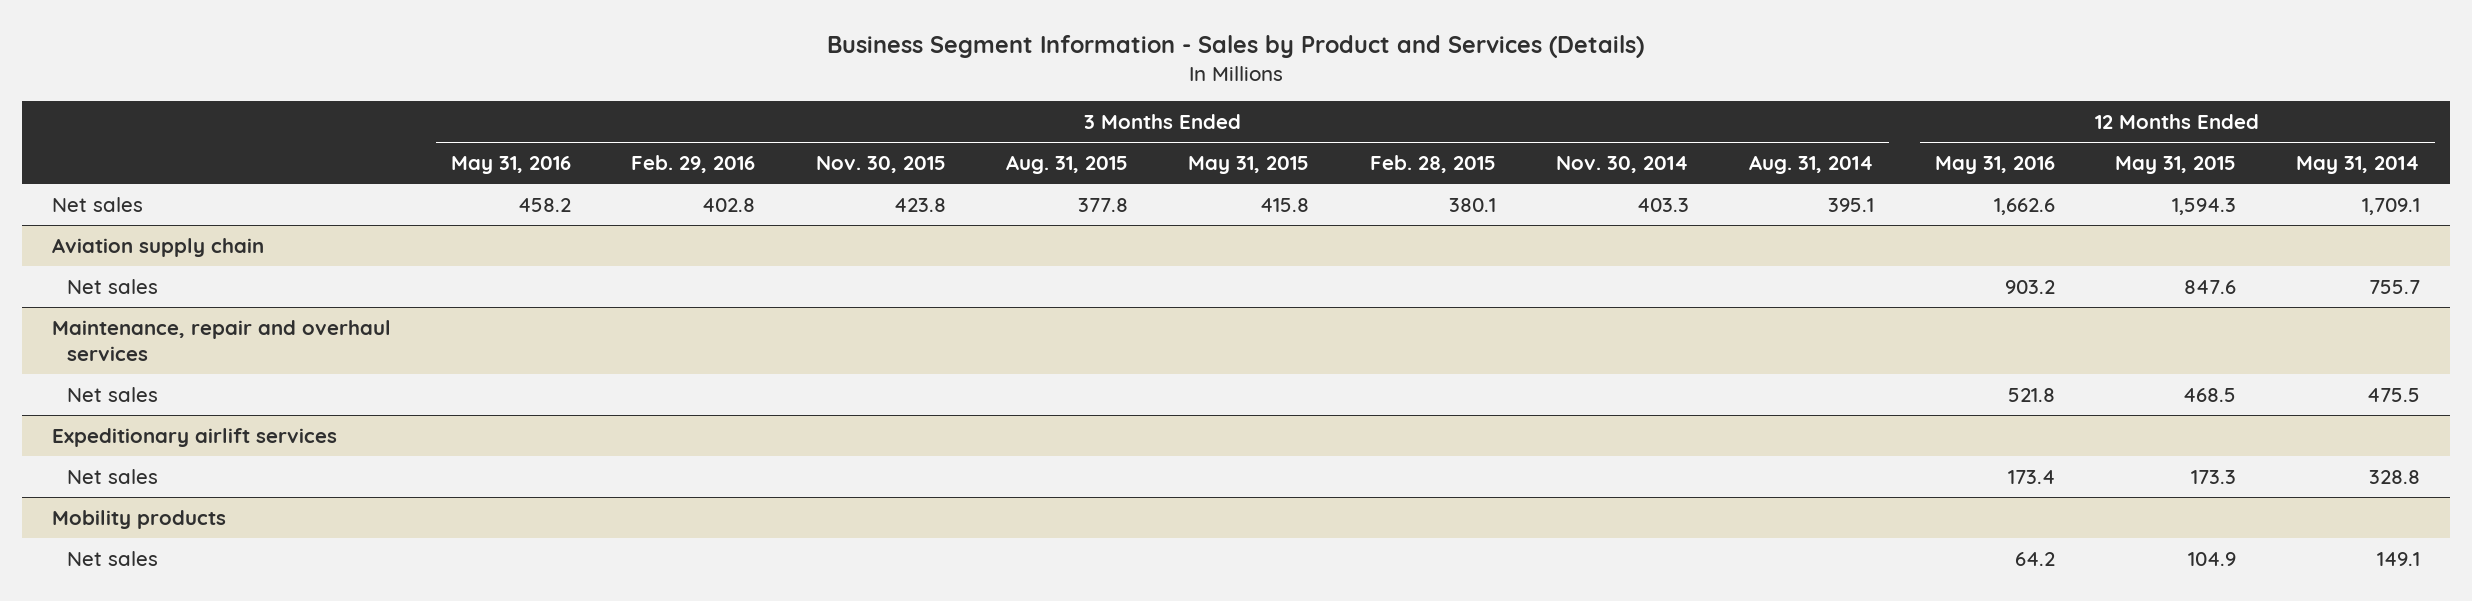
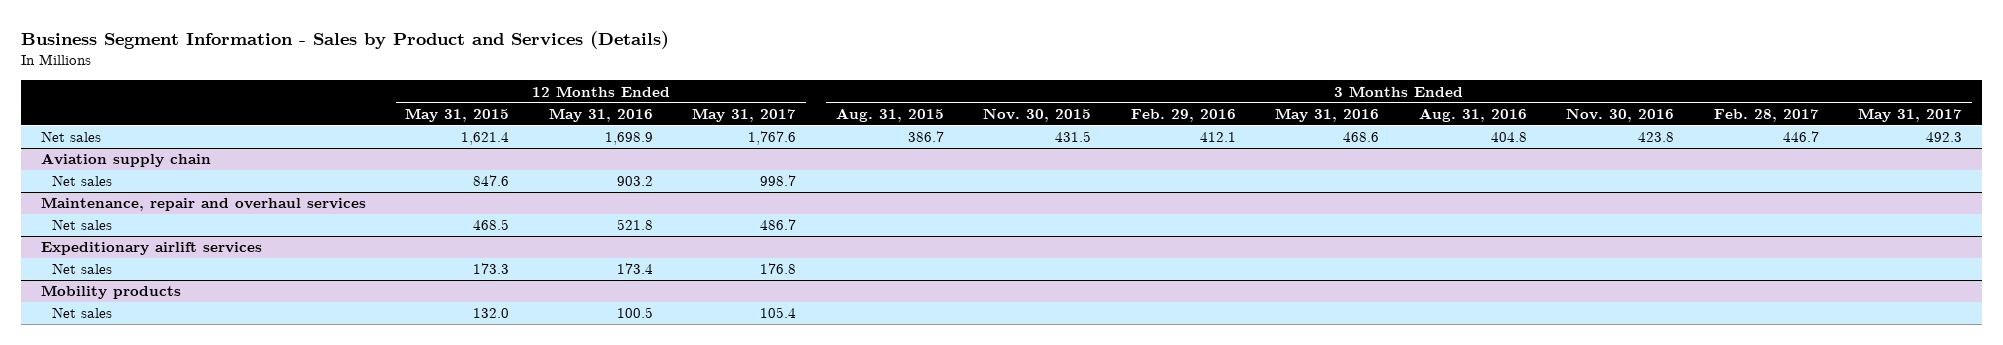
[1188,156,1310,175] May 31, 2015 -> none
[1369,155,1496,174] Feb. 28, 2015 -> none
[1556,156,1690,174] Nov. 30, 2014 -> none
[1749,155,1875,175] Aug. 31, 2014 -> none
[2296,156,2421,175] May 31, 2014 -> none
none -> [692,107,797,122] May 31, 2017
none -> [1418,107,1527,122] Aug. 31, 2016
none -> [1566,107,1675,122] Nov. 30, 2016
none -> [1713,108,1819,122] Feb. 28, 2017
none -> [1858,107,1963,122] May 31, 2017
[518,197,572,212] 458.2 -> [1343,132,1380,143] 468.6
[702,197,756,212] 402.8 -> [1199,132,1236,143] 412.1
[893,197,946,212] 423.8 -> [1055,131,1092,143] 431.5
[1078,197,1129,212] 377.8 -> [907,131,944,143] 386.7
[1993,197,2055,215] 1,662.6 -> [604,132,653,146] 1,698.9
[2171,197,2236,215] 1,594.3 -> [461,132,510,146] 1,621.4
[2014,551,2055,566] 64.2 -> [616,307,653,319] 100.5
[2187,551,2236,566] 104.9 -> [473,308,510,319] 132.0

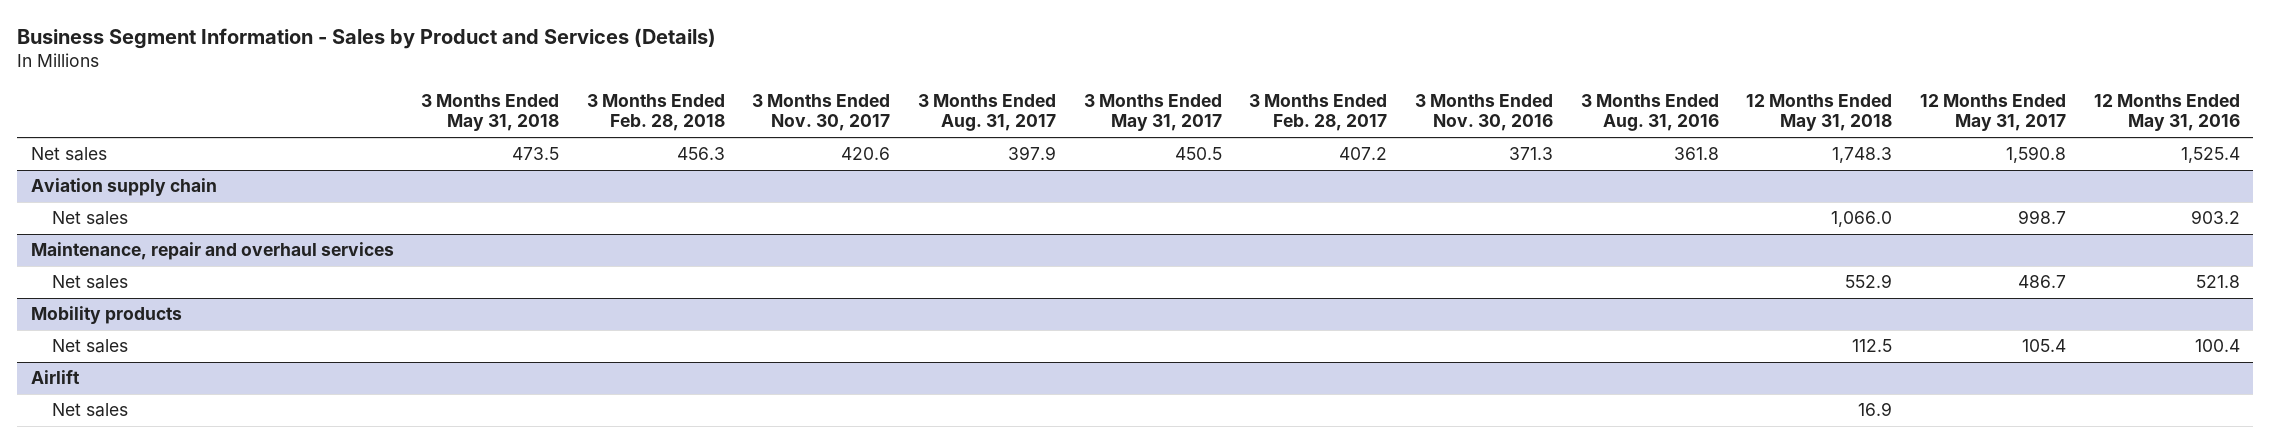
[405,107,510,122] May 31, 2015 -> none
[835,107,944,122] Aug. 31, 2015 -> none
[983,107,1092,122] Nov. 30, 2015 -> none
[1130,108,1236,122] Feb. 29, 2016 -> none
[1275,107,1380,122] May 31, 2016 -> none
none -> [421,94,560,132] 3 Months Ended May 31, 2018
none -> [586,94,725,132] 3 Months Ended Feb. 28, 2018
none -> [752,94,891,132] 3 Months Ended Nov. 30, 2017
none -> [918,94,1057,132] 3 Months Ended Aug. 31, 2017
none -> [1746,94,1893,132] 12 Months Ended May 31, 2018
[604,132,653,146] 1,698.9 -> [2180,147,2240,164] 1,525.4
[748,131,797,146] 1,767.6 -> [2006,146,2067,164] 1,590.8
[1490,132,1527,143] 404.8 -> [1673,147,1719,161] 361.8
[1638,132,1675,143] 423.8 -> [1509,147,1554,161] 371.3
[1782,131,1819,143] 446.7 -> [1339,147,1388,161] 407.2
[1926,132,1963,143] 492.3 -> [1174,147,1222,161] 450.5
[40,242,262,256] Expeditionary airlift services -> none
[52,263,113,275] Net sales -> none
[616,307,653,319] 100.5 -> [2194,339,2240,353] 100.4
none -> [30,370,80,385] Airlift
none -> [52,403,129,418] Net sales

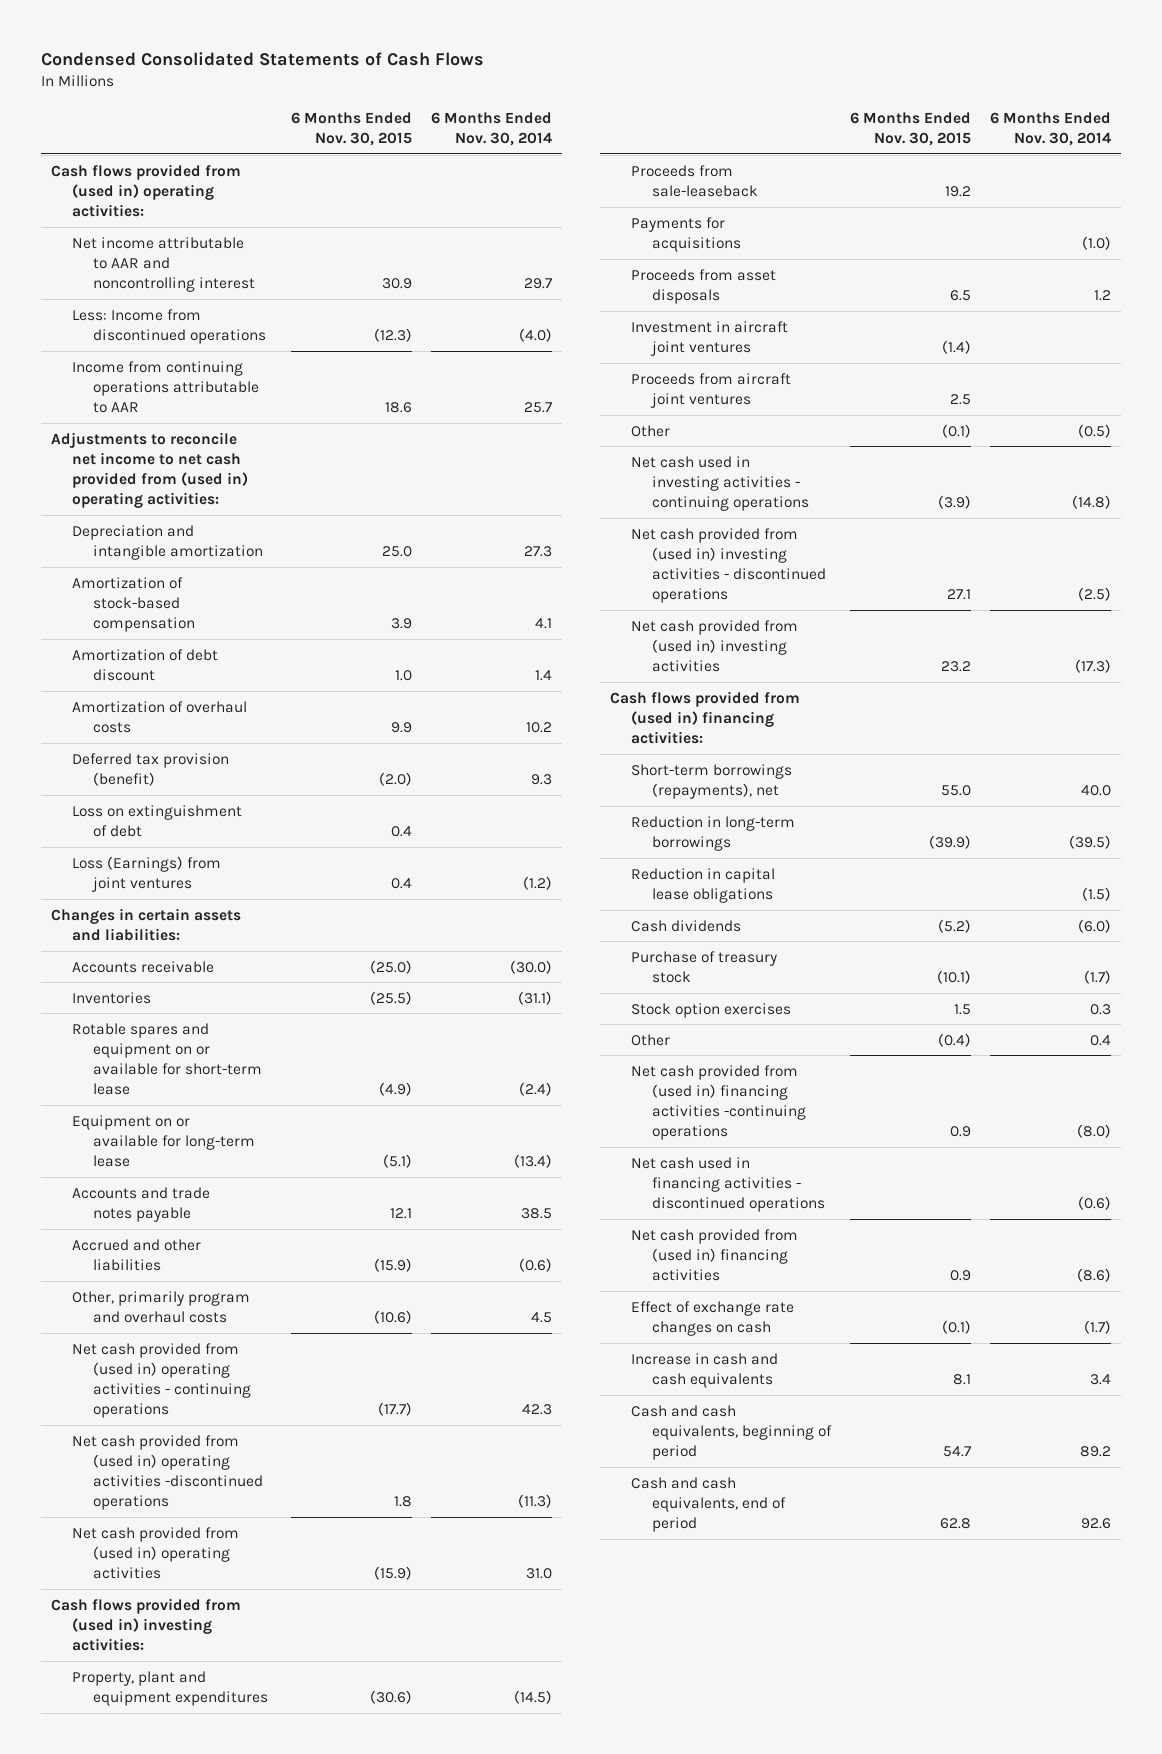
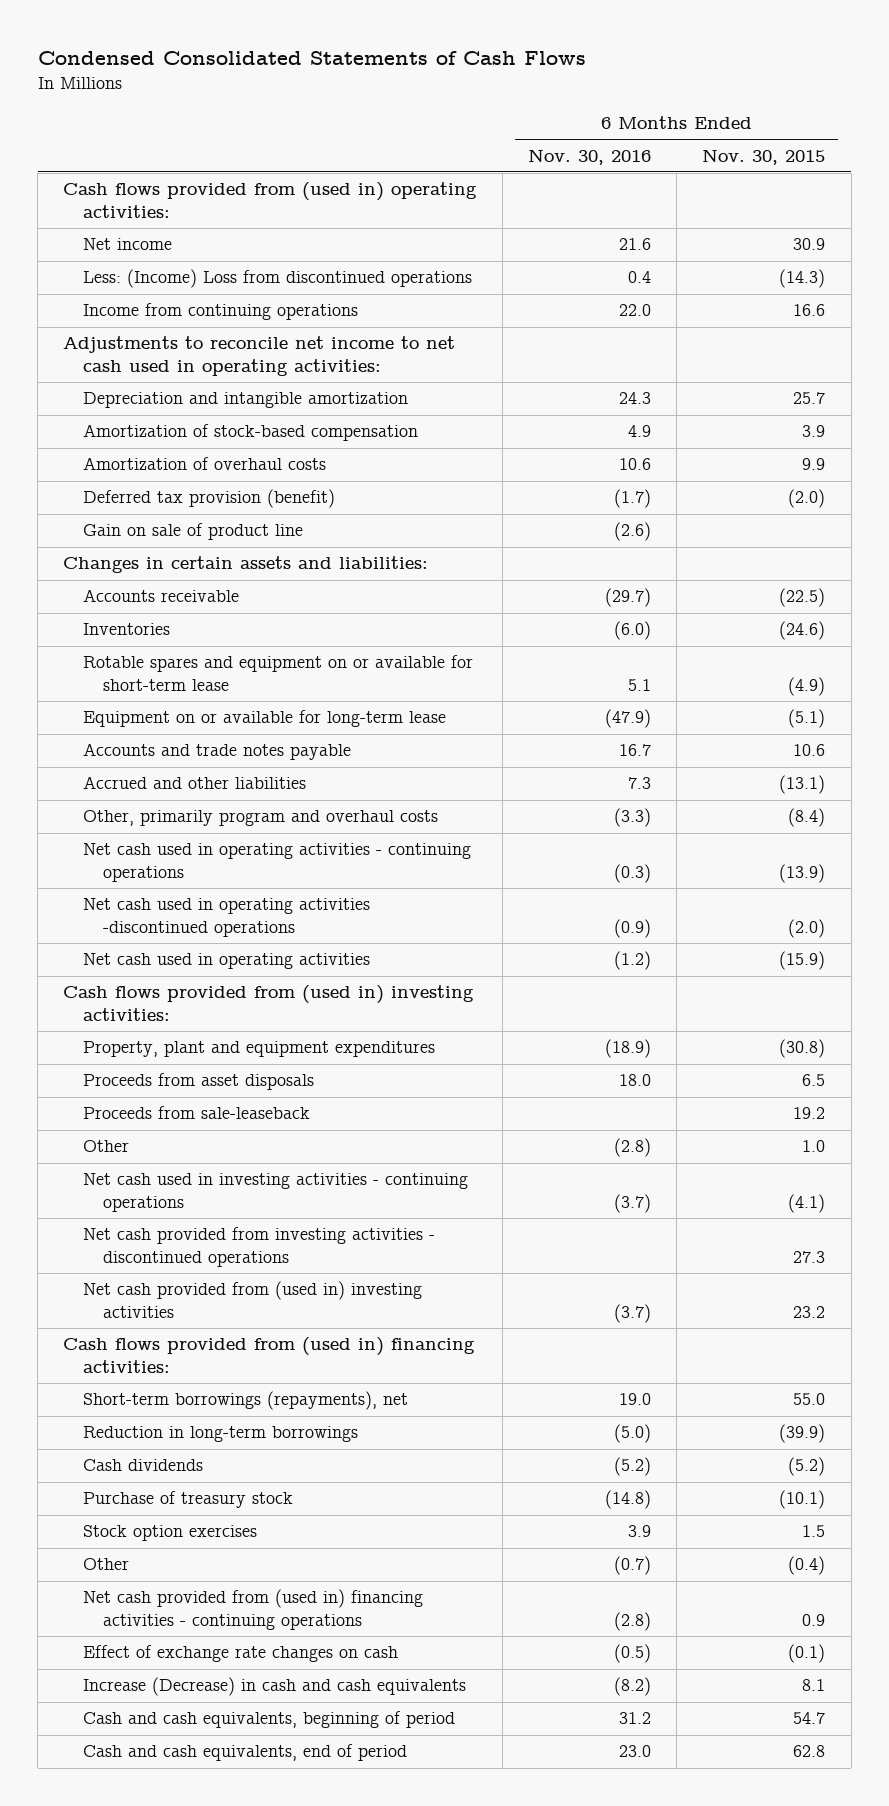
[430,111,552,146] 6 Months Ended Nov. 30, 2014 -> none
none -> [527,148,651,165] Nov. 30, 2016
[71,236,255,293] Net income attributable to AAR and noncontrolling interest -> none
none -> [83,238,173,251] Net income
[71,308,266,344] Less: Income from discontinued operations -> [83,269,473,289] Less: (Income) Loss from discontinued operations
[373,327,412,342] (12.3) -> [779,269,826,289] (14.3)
[71,360,259,414] Income from continuing operations attributable to AAR -> [83,303,359,321] Income from continuing operations
[384,402,412,414] 18.6 -> [793,304,826,317] 16.6
[50,431,248,509] Adjustments to reconcile net income to net cash provided from (used in) operating activities: -> [63,336,456,376] Adjustments to reconcile net income to net cash used in operating activities:
[381,545,412,557] 25.0 -> [793,392,826,405] 25.7
[71,648,218,681] Amortization of debt discount -> none
[71,804,242,837] Loss on extinguishment of debt -> none
[71,855,221,892] Loss (Earnings) from joint ventures -> none
none -> [83,523,304,541] Gain on sale of product line
[369,959,412,974] (25.0) -> [779,588,826,608] (22.5)
[369,990,412,1005] (25.5) -> [779,621,826,641] (24.6)
[389,1207,412,1219] 12.1 -> [793,744,826,757] 10.6
[373,1257,412,1272] (15.9) -> [779,775,826,795] (13.1)
[373,1309,412,1324] (10.6) -> [788,808,826,828] (8.4)
[71,1342,251,1419] Net cash provided from (used in) operating activities - continuing operations -> [83,843,472,882] Net cash used in operating activities - continuing operations
[377,1402,412,1417] (17.7) -> [779,863,826,883] (13.9)
[71,1434,263,1511] Net cash provided from (used in) operating activities -discontinued operations -> [83,898,371,937] Net cash used in operating activities -discontinued operations
[393,1496,412,1508] 1.8 -> [788,918,826,938] (2.0)
[71,1526,239,1580] Net cash provided from (used in) operating activities -> [83,953,371,970] Net cash used in operating activities
[631,216,742,252] Payments for acquisitions -> none
[369,1689,412,1704] (30.6) -> [779,1039,826,1059] (30.8)
[631,320,789,356] Investment in aircraft joint ventures -> none
[631,372,792,408] Proceeds from aircraft joint ventures -> none
[631,164,759,197] Proceeds from sale-leaseback -> [83,1106,311,1120] Proceeds from sale-leaseback
[942,423,972,438] (0.1) -> [802,1140,826,1153] 1.0
[938,495,972,510] (3.9) -> [788,1193,826,1213] (4.1)
[631,527,827,604] Net cash provided from (used in) investing activities - discontinued operations -> [83,1227,436,1267] Net cash provided from investing activities - discontinued operations
[947,589,972,601] 27.1 -> [793,1250,826,1263] 27.3
[631,867,776,903] Reduction in capital lease obligations -> none
[631,1156,826,1213] Net cash used in financing activities - discontinued operations -> none
[631,1228,799,1282] Net cash provided from (used in) financing activities -> none
[631,1064,807,1141] Net cash provided from (used in) financing activities -continuing operations -> [83,1589,424,1630] Net cash provided from (used in) financing activities - continuing operations
[631,1352,779,1388] Increase in cash and cash equivalents -> [83,1677,467,1697] Increase (Decrease) in cash and cash equivalents

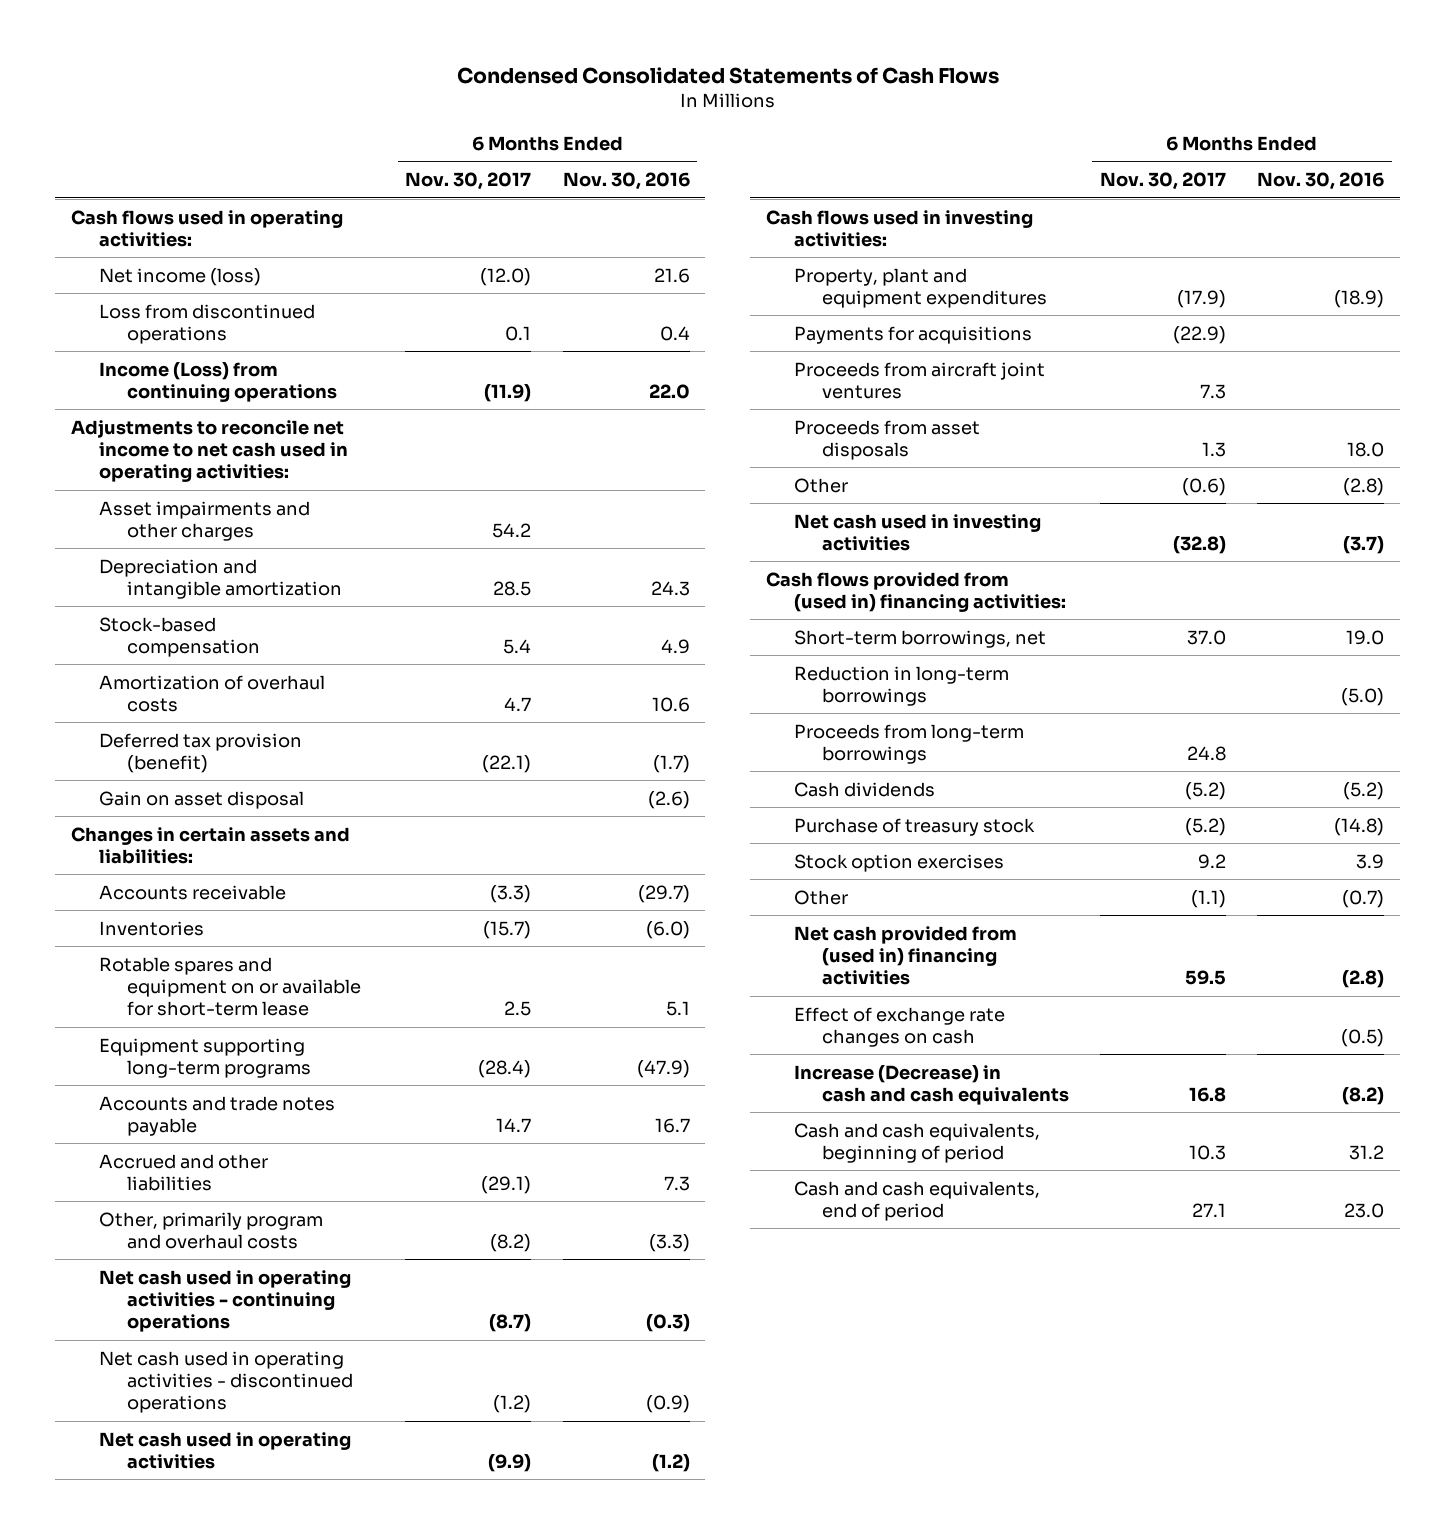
[702,148,826,165] Nov. 30, 2015 -> none
none -> [405,172,532,191] Nov. 30, 2017
[63,182,478,218] Cash flows provided from (used in) operating activities: -> [70,209,343,247] Cash flows used in operating activities:
[83,238,173,251] Net income -> [99,267,262,286] Net income (loss)
[83,269,473,289] Less: (Income) Loss from discontinued operations -> [99,303,316,344] Loss from discontinued operations
[83,303,359,321] Income from continuing operations -> [99,361,338,402] Income (Loss) from continuing operations
none -> [99,500,311,541] Asset impairments and other charges
[83,424,419,442] Amortization of stock-based compensation -> [99,616,261,657] Stock-based compensation
[83,523,304,541] Gain on sale of product line -> none
none -> [99,790,305,809] Gain on asset disposal
[83,710,447,728] Equipment on or available for long-term lease -> [99,1037,312,1078] Equipment supporting long-term programs
[83,898,371,937] Net cash used in operating activities -discontinued operations -> [99,1350,354,1413] Net cash used in operating activities - discontinued operations
[63,985,475,1021] Cash flows provided from (used in) investing activities: -> [765,209,1033,247] Cash flows used in investing activities:
none -> [793,325,1032,344] Payments for acquisitions
none -> [793,361,1045,399] Proceeds from aircraft joint ventures
[83,1106,311,1120] Proceeds from sale-leaseback -> none
[83,1173,469,1212] Net cash used in investing activities - continuing operations -> none
[83,1227,436,1267] Net cash provided from investing activities - discontinued operations -> none
[83,1281,423,1318] Net cash provided from (used in) investing activities -> [793,513,1041,551] Net cash used in investing activities
[83,1391,409,1411] Short-term borrowings (repayments), net -> [793,629,1046,648] Short-term borrowings, net
none -> [793,723,1024,764] Proceeds from long-term borrowings
[83,1589,424,1630] Net cash provided from (used in) financing activities - continuing operations -> [793,925,1017,985] Net cash provided from (used in) financing activities

